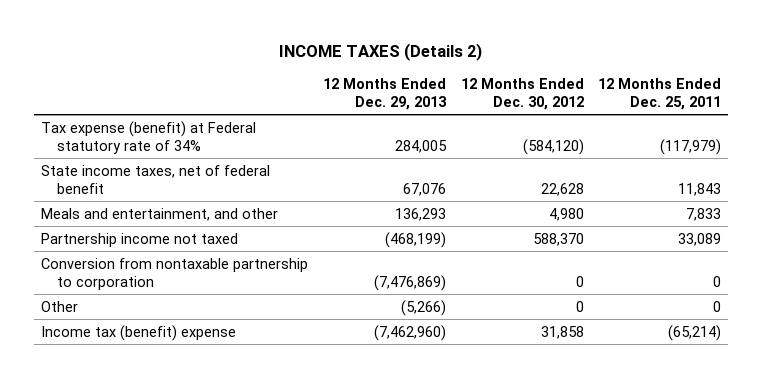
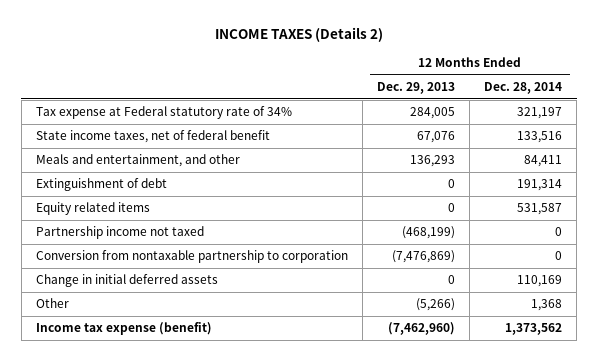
[460,77,584,110] 12 Months Ended Dec. 30, 2012 -> none
[598,77,722,110] 12 Months Ended Dec. 25, 2011 -> none
none -> [484,82,563,95] Dec. 28, 2014
[41,120,257,154] Tax expense (benefit) at Federal statutory rate of 34% -> [35,106,292,120] Tax expense at Federal statutory rate of 34%
none -> [35,178,167,192] Extinguishment of debt
none -> [35,202,150,216] Equity related items
none -> [35,274,218,288] Change in initial deferred assets
[41,324,237,341] Income tax (benefit) expense -> [35,322,212,336] Income tax expense (benefit)

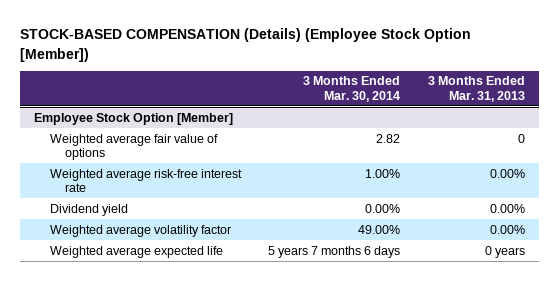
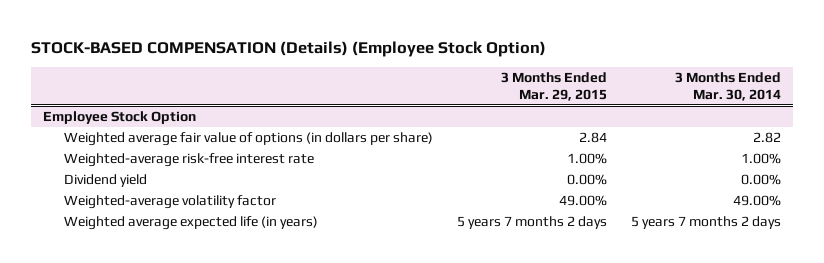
[20,28,472,62] STOCK-BASED COMPENSATION (Details) (Employee Stock Option [Member]) -> [30,40,546,57] STOCK-BASED COMPENSATION (Details) (Employee Stock Option)
[428,76,526,102] 3 Months Ended Mar. 31, 2013 -> none
none -> [500,72,607,101] 3 Months Ended Mar. 29, 2015
[34,112,234,125] Employee Stock Option [Member] -> [42,111,196,125] Employee Stock Option
[49,133,218,160] Weighted average fair value of options -> [63,132,433,147] Weighted average fair value of options (in dollars per share)
[49,168,242,192] Weighted average risk-free interest rate -> [63,153,314,168] Weighted-average risk-free interest rate
[49,224,231,237] Weighted average volatility factor -> [63,195,276,210] Weighted-average volatility factor
[49,245,223,258] Weighted average expected life -> [63,216,318,231] Weighted average expected life (in years)
[268,245,401,258] 5 years 7 months 6 days -> [630,216,781,230] 5 years 7 months 2 days

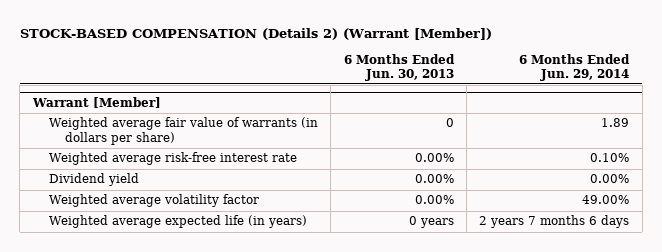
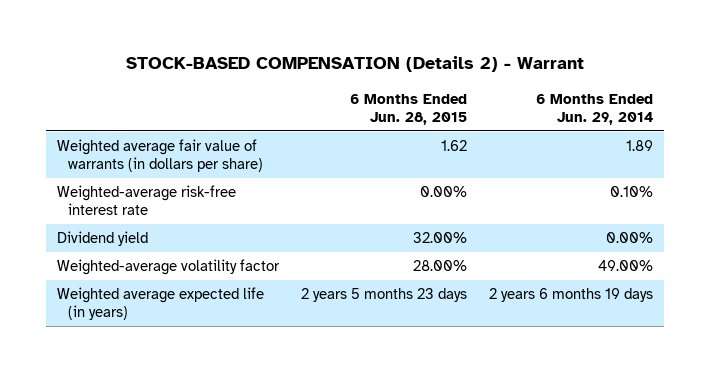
[19,27,492,40] STOCK-BASED COMPENSATION (Details 2) (Warrant [Member]) -> [125,56,584,73] STOCK-BASED COMPENSATION (Details 2) - Warrant
[343,53,455,81] 6 Months Ended Jun. 30, 2013 -> none
none -> [349,93,467,126] 6 Months Ended Jun. 28, 2015
[31,96,161,108] Warrant [Member] -> none
[48,152,297,166] Weighted average risk-free interest rate -> [56,185,236,216] Weighted-average risk-free interest rate
[48,194,259,208] Weighted average volatility factor -> [56,259,280,276] Weighted-average volatility factor
[479,215,630,229] 2 years 7 months 6 days -> [488,288,653,303] 2 years 6 months 19 days

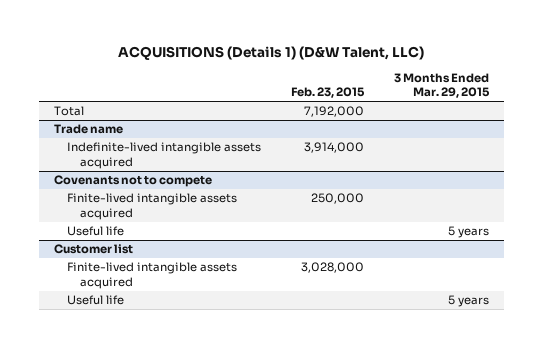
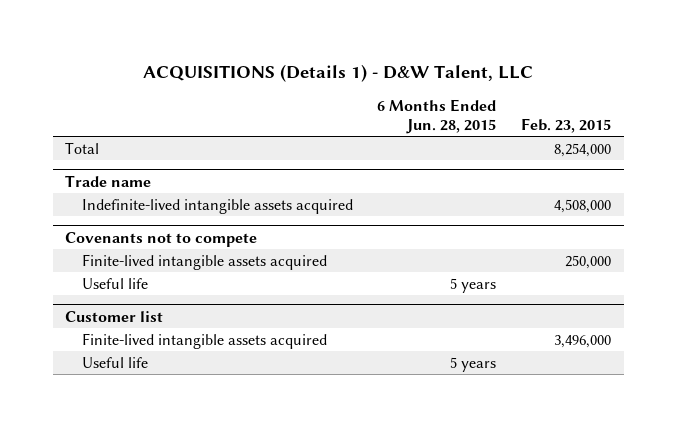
[118,45,425,60] ACQUISITIONS (Details 1) (D&W Talent, LLC) -> [143,63,534,82] ACQUISITIONS (Details 1) - D&W Talent, LLC
[393,72,490,99] 3 Months Ended Mar. 29, 2015 -> none
none -> [377,98,497,134] 6 Months Ended Jun. 28, 2015
[303,106,364,118] 7,192,000 -> [554,142,612,157] 8,254,000
[303,142,364,154] 3,914,000 -> [554,198,612,213] 4,508,000
[300,262,364,274] 3,028,000 -> [554,334,612,348] 3,496,000

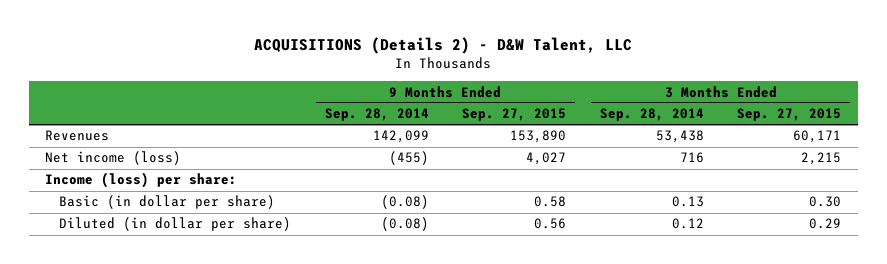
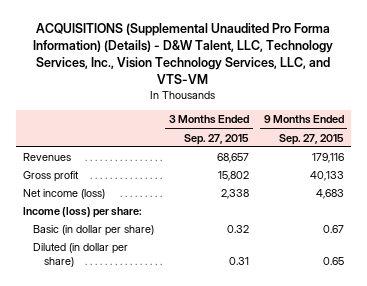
[254,36,633,54] ACQUISITIONS (Details 2) - D&W Talent, LLC -> [33,22,334,85] ACQUISITIONS (Supplemental Unaudited Pro Forma Information) (Details) - D&W Talent, LLC, Technology Services, Inc., Vision Technology Services, LLC, and VTS-VM
[324,108,429,122] Sep. 28, 2014 -> none
[599,108,704,122] Sep. 28, 2014 -> none
[510,130,567,144] 153,890 -> [311,153,344,164] 179,116
[793,130,842,144] 60,171 -> [217,153,250,164] 68,657
none -> [22,171,79,183] Gross profit
[526,152,567,166] 4,027 -> [315,189,344,200] 4,683
[801,152,842,166] 2,215 -> [221,189,250,200] 2,338
[534,196,567,208] 0.58 -> [322,225,344,234] 0.67
[809,196,842,208] 0.30 -> [227,225,250,234] 0.32
[534,218,567,230] 0.56 -> [322,256,344,265] 0.65
[809,218,842,230] 0.29 -> [229,256,250,265] 0.31

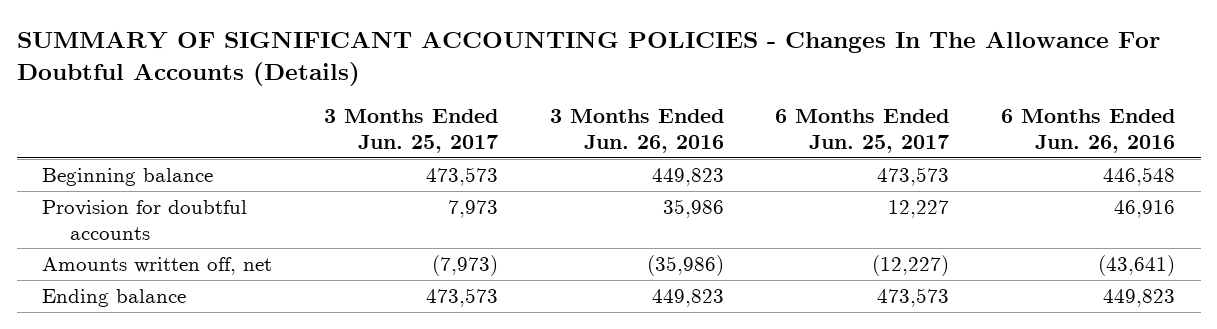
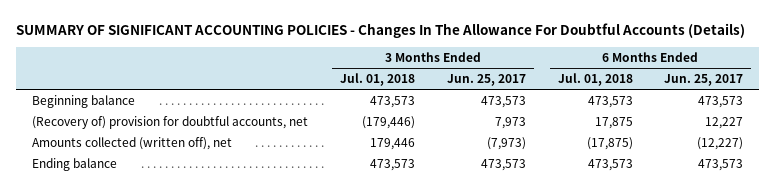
[549,109,724,153] 3 Months Ended Jun. 26, 2016 -> none
[1000,109,1175,153] 6 Months Ended Jun. 26, 2016 -> none
none -> [340,73,416,87] Jul. 01, 2018
none -> [557,73,633,87] Jul. 01, 2018
[42,199,248,240] Provision for doubtful accounts -> [32,115,309,129] (Recovery of) provision for doubtful accounts, net
[42,256,273,275] Amounts written off, net -> [32,136,233,150] Amounts collected (written off), net

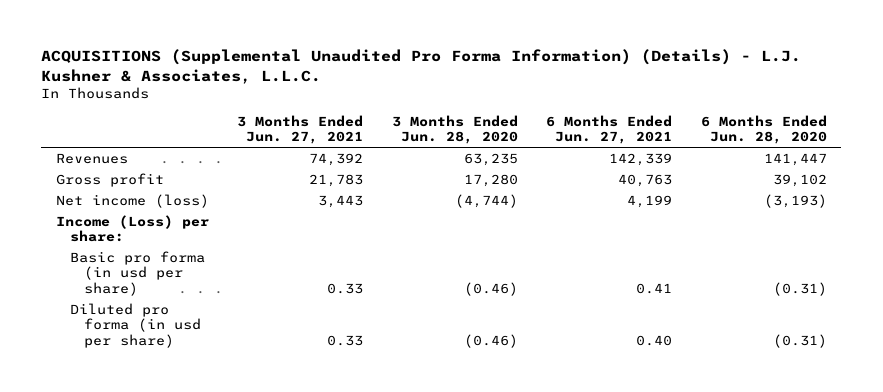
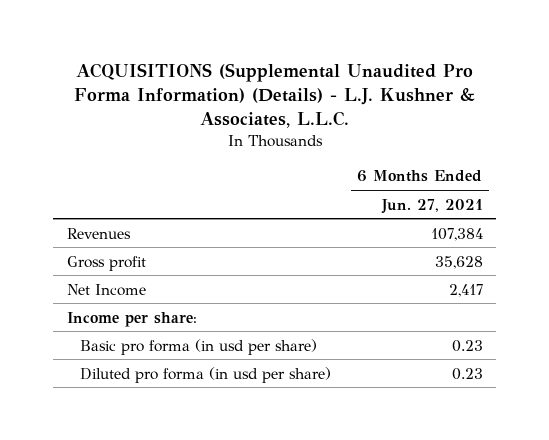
[237,114,364,145] 3 Months Ended Jun. 27, 2021 -> none
[391,114,518,145] 3 Months Ended Jun. 28, 2020 -> none
[700,114,827,145] 6 Months Ended Jun. 28, 2020 -> none
[609,152,673,166] 142,339 -> [430,227,483,241] 107,384
[618,173,673,187] 40,763 -> [434,255,483,269] 35,628
[55,193,209,208] Net income (loss) -> [66,283,146,296] Net Income
[627,194,673,208] 4,199 -> [448,283,483,297] 2,417
[55,214,209,243] Income (Loss) per share: -> [66,311,197,327] Income per share:
[636,282,673,294] 0.41 -> [451,339,483,352] 0.23
[636,334,673,346] 0.40 -> [451,367,483,380] 0.23

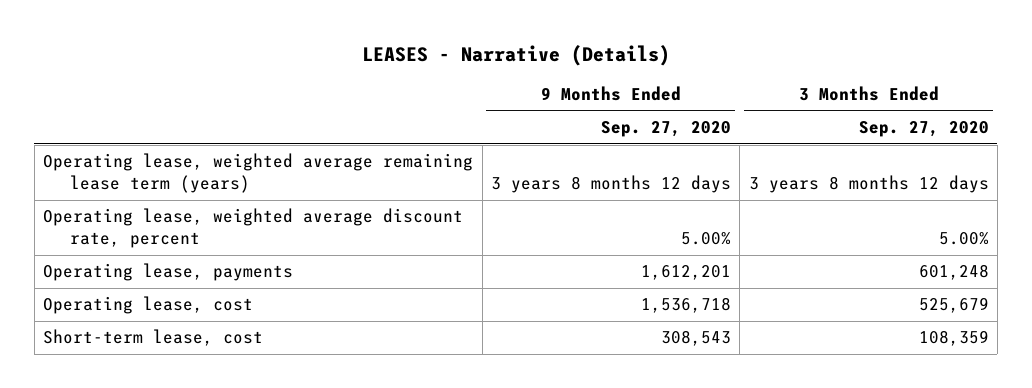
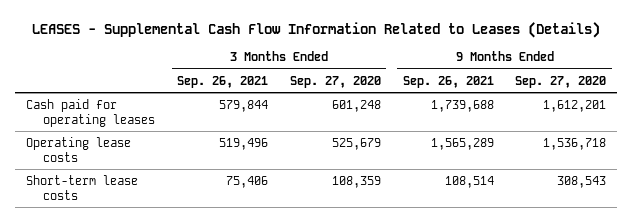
[361,44,670,66] LEASES - Narrative (Details) -> [32,21,601,38] LEASES - Supplemental Cash Flow Information Related to Leases (Details)
none -> [177,75,269,88] Sep. 26, 2021
none -> [402,75,494,88] Sep. 26, 2021
[43,153,474,194] Operating lease, weighted average remaining lease term (years) -> none
[43,208,464,249] Operating lease, weighted average discount rate, percent -> none
[43,263,294,282] Operating lease, payments -> [26,98,156,127] Cash paid for operating leases
[43,296,254,315] Operating lease, cost -> [26,136,132,162] Operating lease costs
[43,329,264,347] Short-term lease, cost -> [26,174,139,200] Short-term lease costs

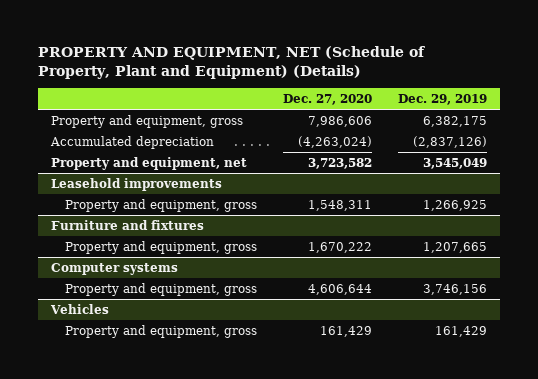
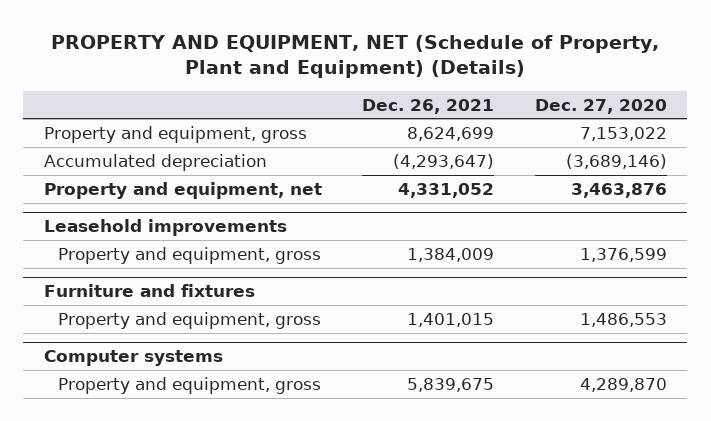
[397,93,487,105] Dec. 29, 2019 -> none
none -> [362,98,495,114] Dec. 26, 2021
[307,116,372,128] 7,986,606 -> [579,126,667,141] 7,153,022
[297,136,372,149] (4,263,024) -> [565,153,667,169] (3,689,146)
[307,158,372,170] 3,723,582 -> [570,182,667,198] 3,463,876
[307,200,372,212] 1,548,311 -> [579,247,667,262] 1,376,599
[307,242,372,254] 1,670,222 -> [579,312,667,327] 1,486,553
[49,304,109,315] Vehicles -> none
[64,325,257,339] Property and equipment, gross -> none
[307,284,372,296] 4,606,644 -> [579,377,667,392] 4,289,870

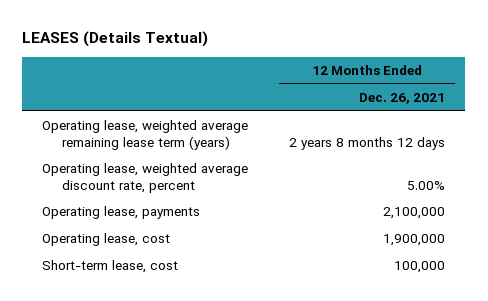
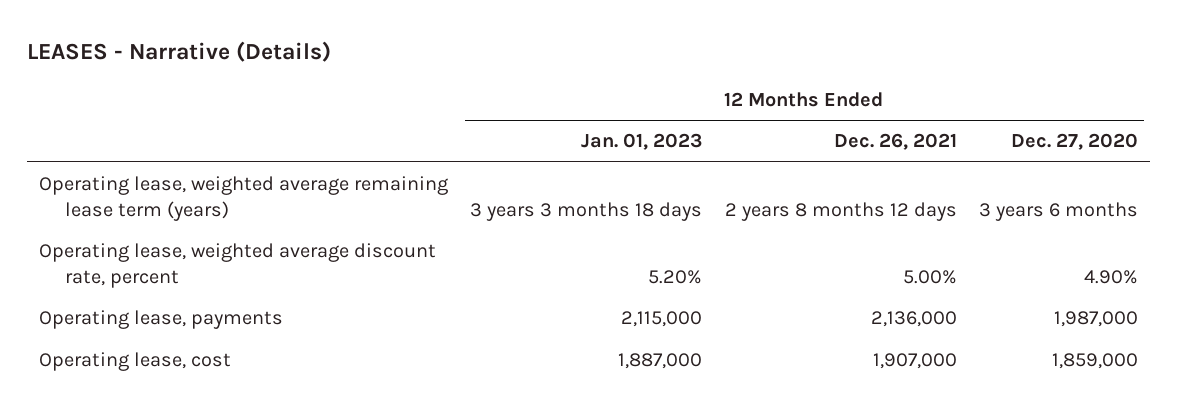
[22,31,209,48] LEASES (Details Textual) -> [27,40,332,62] LEASES - Narrative (Details)
none -> [581,133,703,151] Jan. 01, 2023
none -> [1011,133,1139,151] Dec. 27, 2020
[42,260,179,274] Short-term lease, cost -> none
[383,207,446,220] 2,100,000 -> [870,311,957,328] 2,136,000
[383,234,446,247] 1,900,000 -> [872,353,957,370] 1,907,000

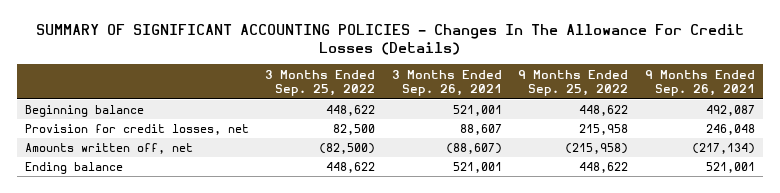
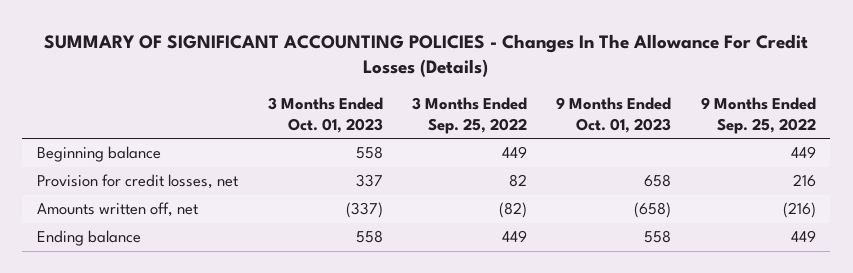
[391,69,502,97] 3 Months Ended Sep. 26, 2021 -> none
[644,69,755,97] 9 Months Ended Sep. 26, 2021 -> none
none -> [267,97,383,133] 3 Months Ended Oct. 01, 2023
none -> [556,97,672,133] 9 Months Ended Oct. 01, 2023
[326,105,376,117] 448,622 -> [501,146,527,159] 449
[579,105,629,117] 448,622 -> [790,146,816,159] 449
[333,124,376,136] 82,500 -> [508,174,527,188] 82
[579,124,629,136] 215,958 -> [792,174,816,188] 216
[319,143,376,155] (82,500) -> [498,202,527,219] (82)
[565,143,629,155] (215,958) -> [782,202,816,219] (216)
[326,162,376,174] 448,622 -> [501,230,527,243] 449
[579,162,629,174] 448,622 -> [790,230,816,243] 449

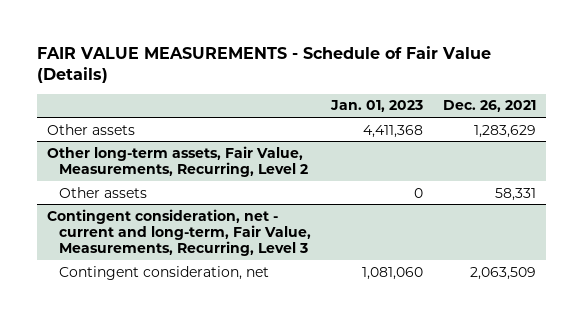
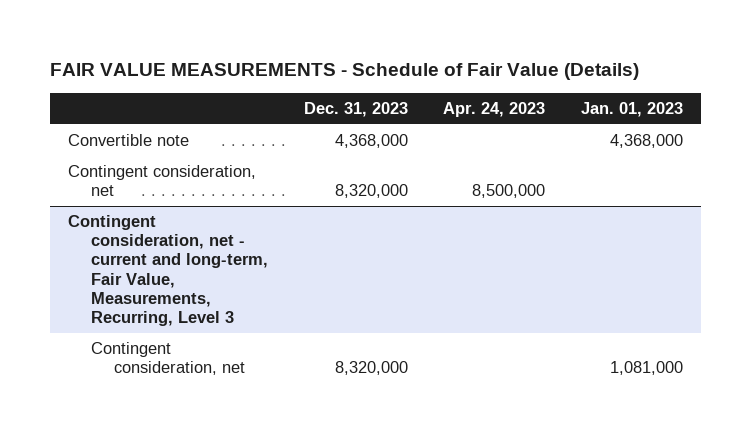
[443,100,537,113] Dec. 26, 2021 -> none
none -> [303,102,408,118] Dec. 31, 2023
none -> [443,102,546,118] Apr. 24, 2023
[47,123,136,135] Other assets -> none
[47,145,309,177] Other long-term assets, Fair Value, Measurements, Recurring, Level 2 -> none
[59,186,148,198] Other assets -> none
none -> [68,134,190,147] Convertible note
none -> [68,165,257,197] Contingent consideration, net
[362,266,424,280] 1,081,060 -> [610,361,684,376] 1,081,000

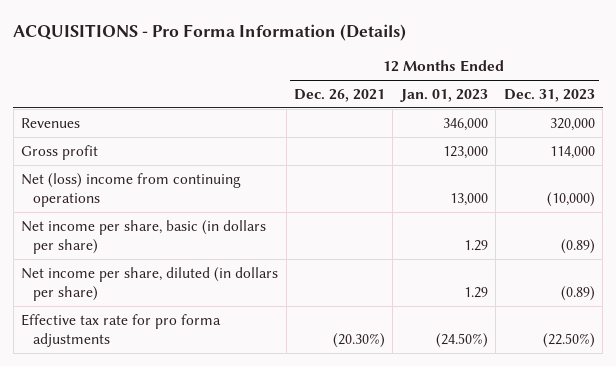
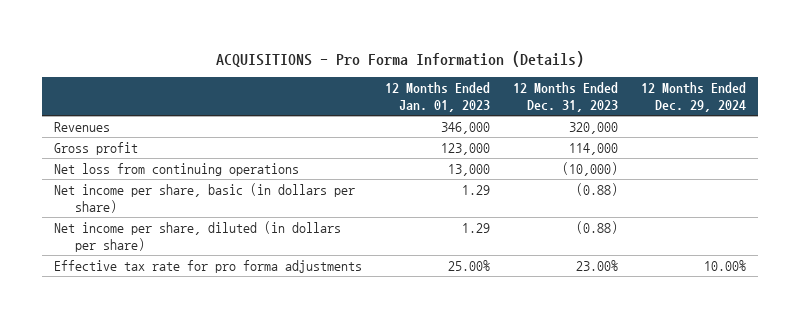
[294,88,386,102] Dec. 26, 2021 -> none
none -> [641,81,747,113] 12 Months Ended Dec. 29, 2024
[21,172,242,207] Net (loss) income from continuing operations -> [53,162,299,176] Net loss from continuing operations
[560,238,595,254] (0.89) -> [576,182,619,196] (0.88)
[560,285,595,301] (0.89) -> [576,220,619,234] (0.88)
[435,332,488,348] (24.50%) -> [448,259,491,271] 25.00%
[542,332,595,348] (22.50%) -> [576,259,619,271] 23.00%

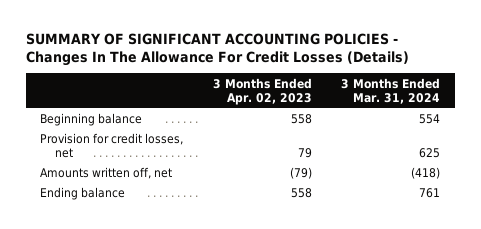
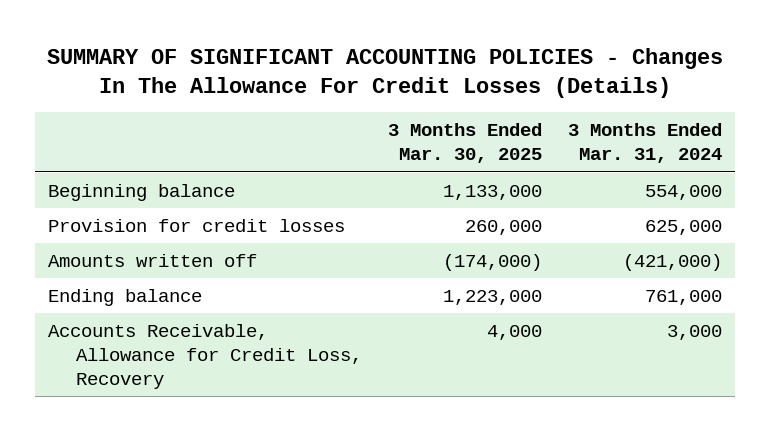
[212,77,312,105] 3 Months Ended Apr. 02, 2023 -> none
none -> [388,123,543,164] 3 Months Ended Mar. 30, 2025
[419,114,441,125] 554 -> [645,184,723,200] 554,000
[40,133,184,159] Provision for credit losses, net -> [47,218,345,232] Provision for credit losses
[419,148,441,159] 625 -> [645,219,723,235] 625,000
[40,167,173,180] Amounts written off, net -> [47,253,257,267] Amounts written off
[411,167,441,180] (418) -> [623,253,723,271] (421,000)
[419,188,441,199] 761 -> [645,289,723,305] 761,000
none -> [47,323,363,389] Accounts Receivable, Allowance for Credit Loss, Recovery

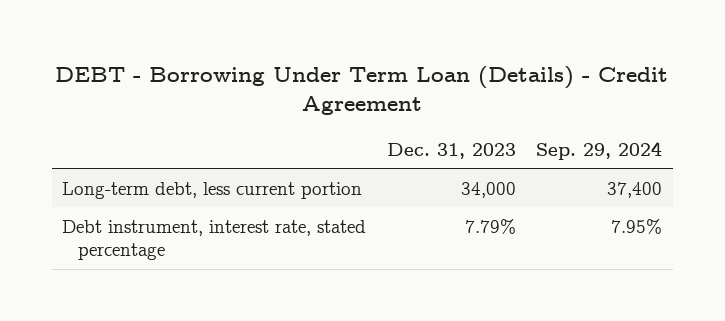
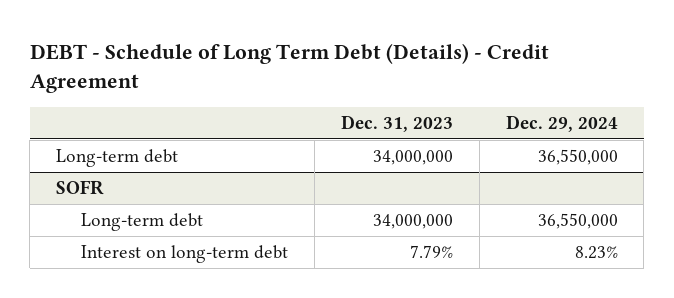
[55,65,669,116] DEBT - Borrowing Under Term Loan (Details) - Credit Agreement -> [29,42,549,94] DEBT - Schedule of Long Term Debt (Details) - Credit Agreement
[536,141,663,161] Sep. 29, 2024 -> none
none -> [505,114,618,132] Dec. 29, 2024
[62,181,363,199] Long-term debt, less current portion -> [55,148,178,167] Long-term debt
[460,181,516,198] 34,000 -> [373,149,454,165] 34,000,000
none -> [55,179,104,195] SOFR
none -> [81,212,204,231] Long-term debt
[62,219,367,261] Debt instrument, interest rate, stated percentage -> [81,244,289,263] Interest on long-term debt

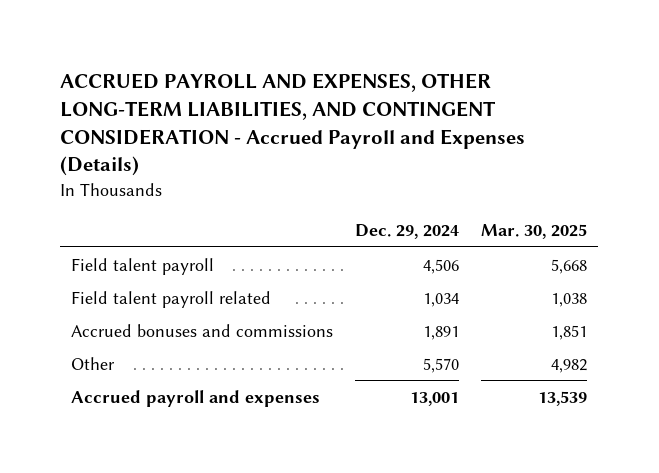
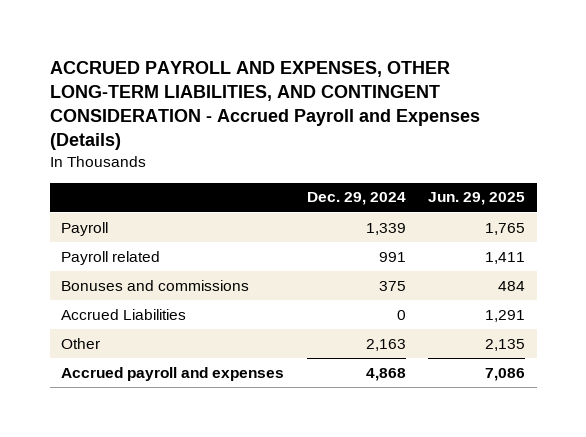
[481,223,588,239] Mar. 30, 2025 -> none
none -> [428,192,526,206] Jun. 29, 2025
[71,257,215,275] Field talent payroll -> [60,221,108,236] Payroll
[423,258,460,274] 4,506 -> [365,222,406,235] 1,339
[71,290,272,308] Field talent payroll related -> [60,250,160,265] Payroll related
[423,292,460,307] 1,034 -> [378,251,406,262] 991
[71,323,334,337] Accrued bonuses and commissions -> [60,279,249,291] Bonuses and commissions
[423,325,460,340] 1,891 -> [378,280,406,291] 375
none -> [60,308,186,320] Accrued Liabilities
[423,357,460,373] 5,570 -> [365,338,406,351] 2,163
[410,391,460,406] 13,001 -> [365,367,406,381] 4,868

